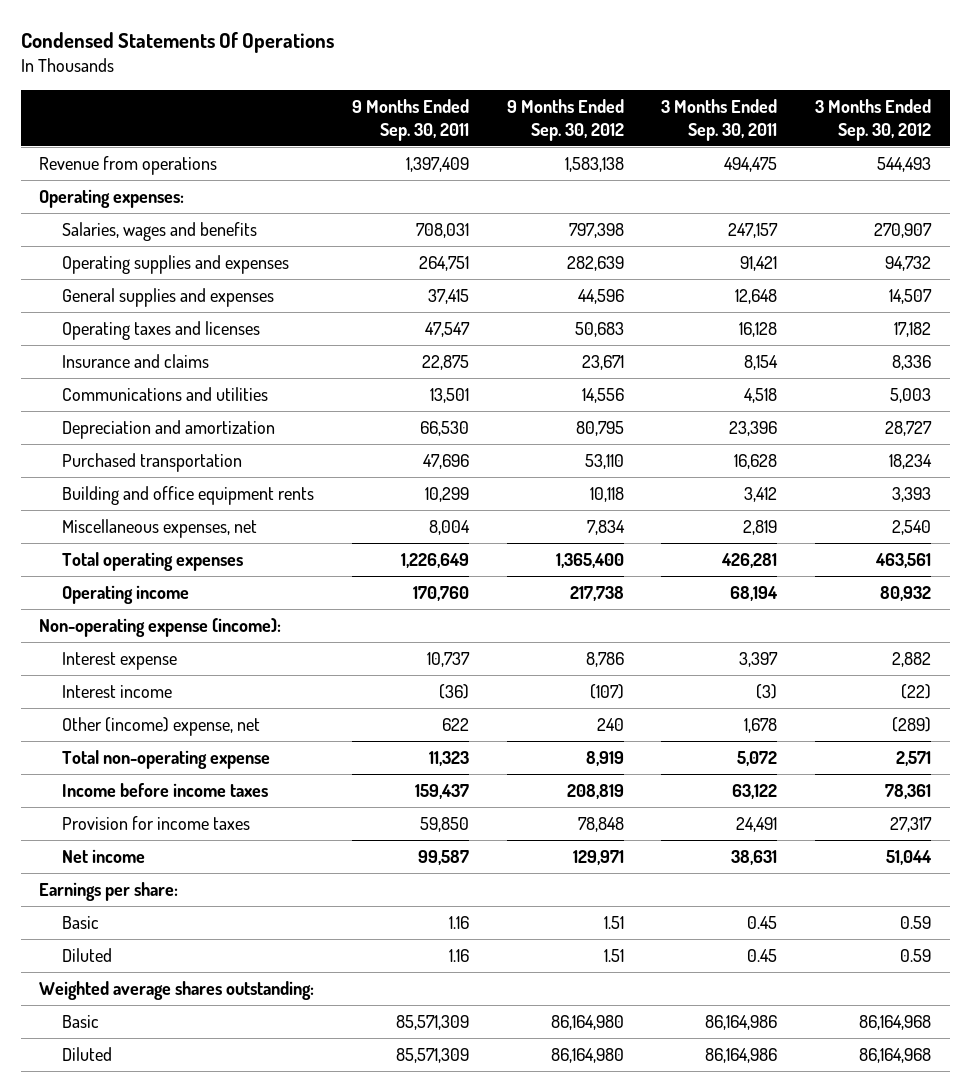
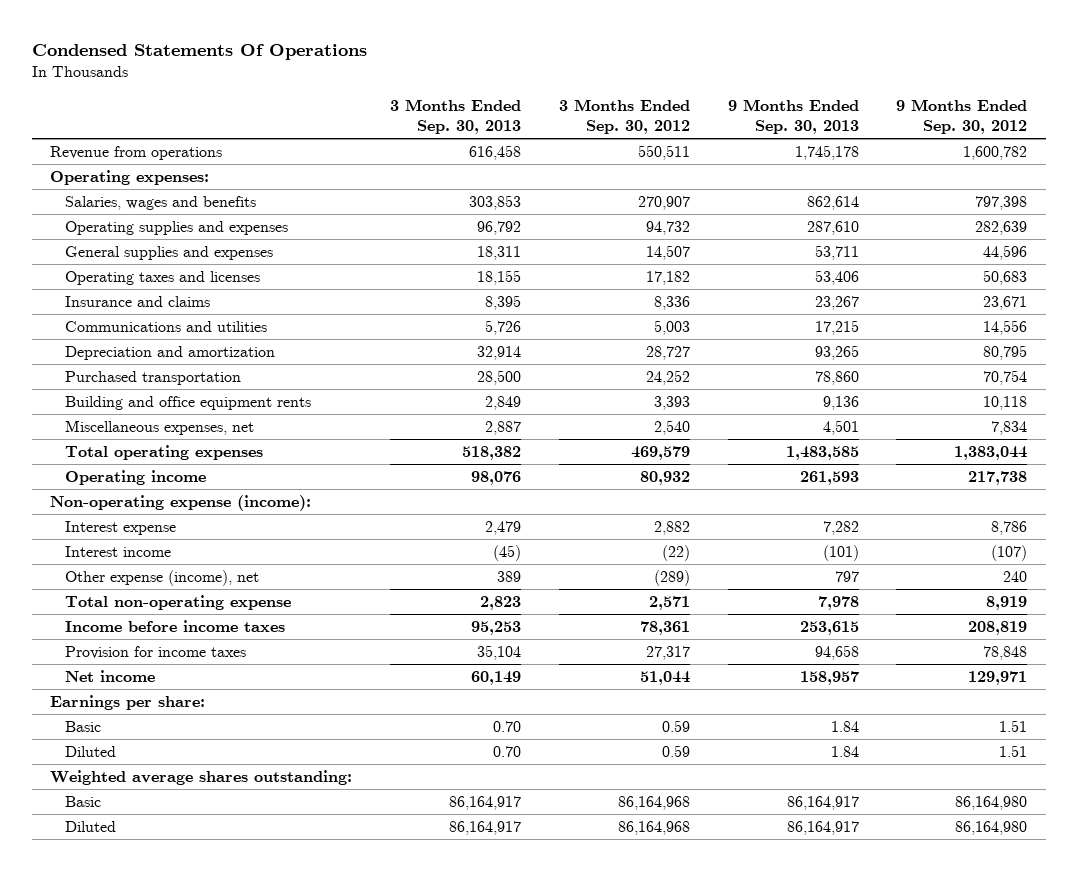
[352,99,470,141] 9 Months Ended Sep. 30, 2011 -> none
[661,99,778,141] 3 Months Ended Sep. 30, 2011 -> none
none -> [390,98,522,135] 3 Months Ended Sep. 30, 2013
none -> [727,98,859,135] 9 Months Ended Sep. 30, 2013
[564,157,624,173] 1,583,138 -> [963,145,1028,160] 1,600,782
[876,157,931,173] 544,493 -> [637,144,690,160] 550,511
[584,454,624,470] 53,110 -> [983,369,1028,385] 70,754
[888,454,932,470] 18,234 -> [645,369,690,385] 24,252
[555,553,624,569] 1,365,400 -> [954,445,1028,460] 1,383,044
[874,553,931,569] 463,561 -> [630,445,690,460] 469,579
[62,717,261,737] Other (income) expense, net -> [65,569,260,586] Other expense (income), net

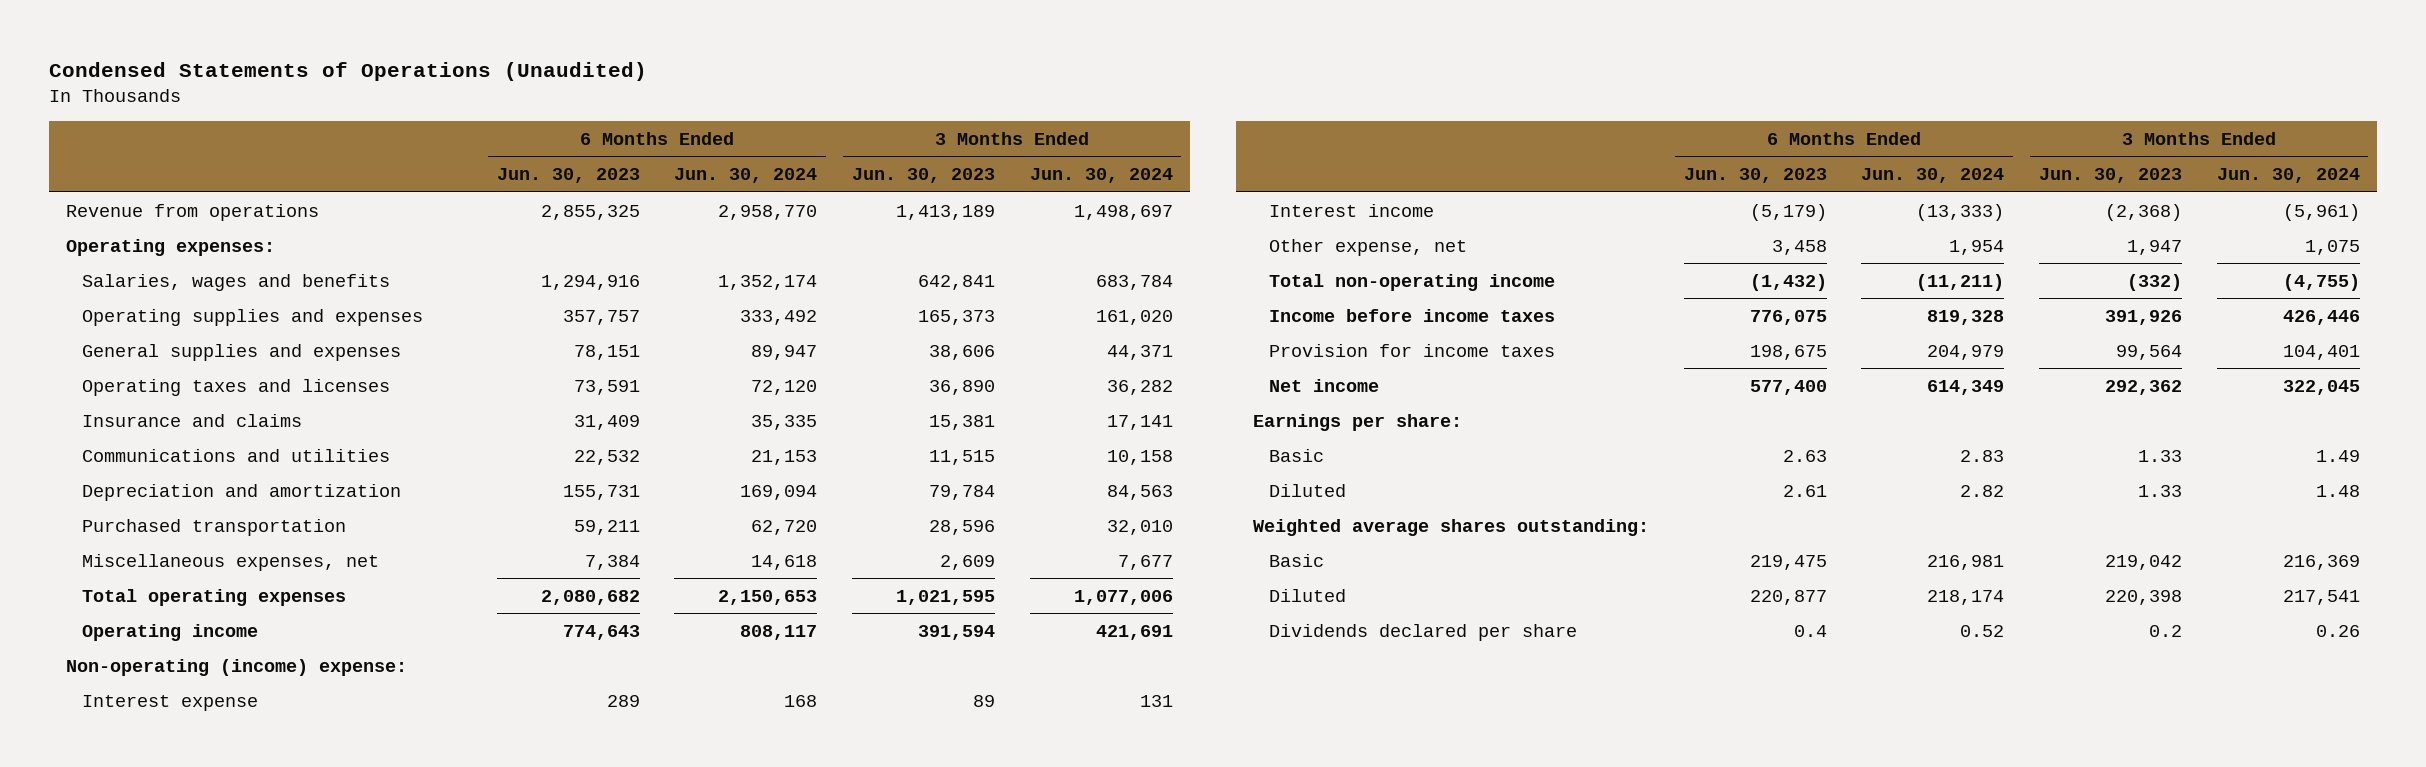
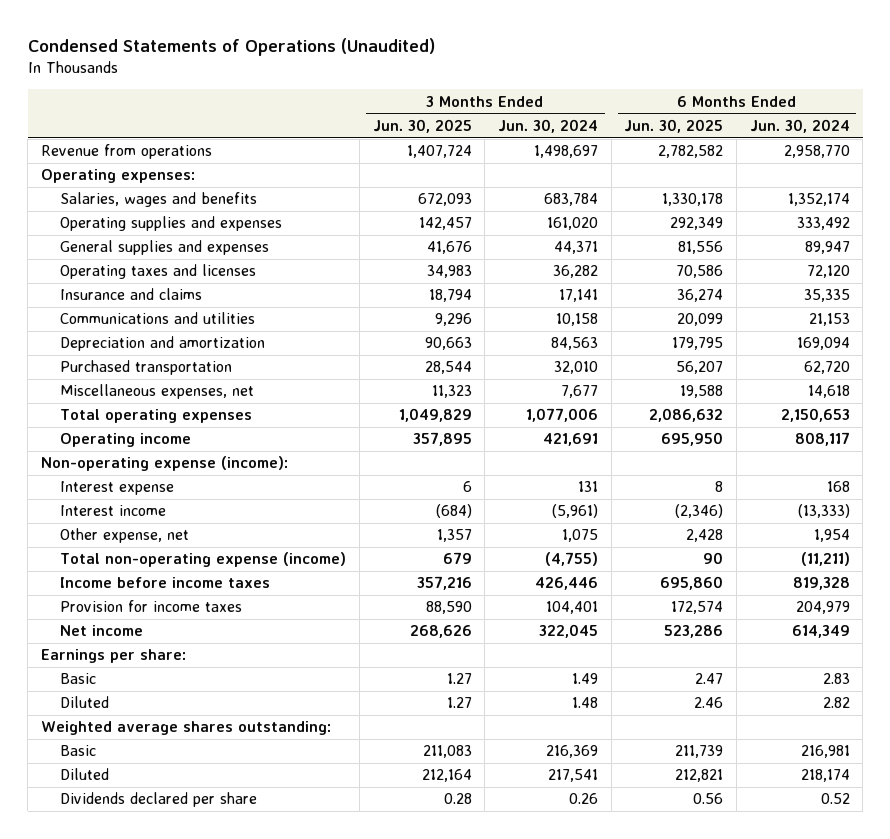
[496,167,640,183] Jun. 30, 2023 -> none
[851,167,995,183] Jun. 30, 2023 -> none
none -> [372,118,472,133] Jun. 30, 2025
none -> [624,118,724,133] Jun. 30, 2025
[66,658,408,676] Non-operating (income) expense: -> [40,456,288,472] Non-operating expense (income):
[1269,273,1556,291] Total non-operating income -> [60,552,347,568] Total non-operating expense (income)

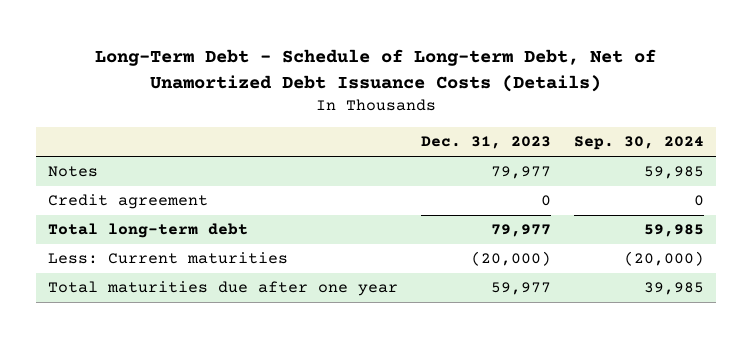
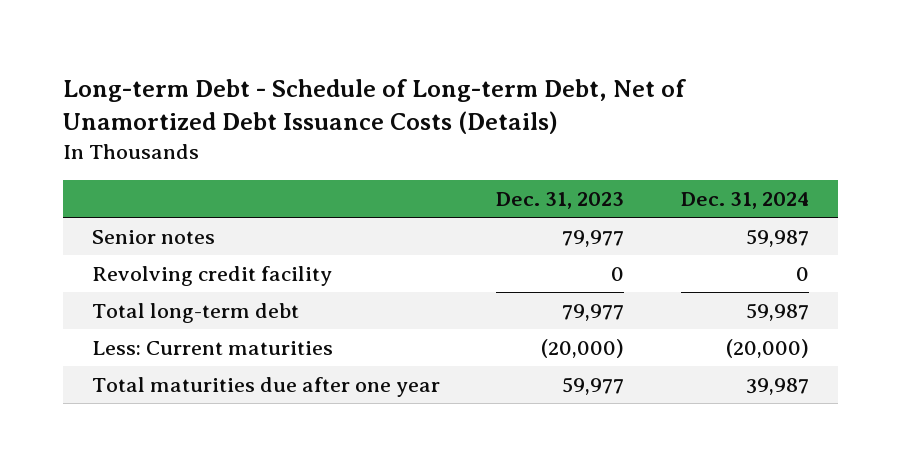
[95,49,657,92] Long-Term Debt - Schedule of Long-term Debt, Net of Unamortized Debt Issuance Costs (Details) -> [63,78,687,134] Long-term Debt - Schedule of Long-term Debt, Net of Unamortized Debt Issuance Costs (Details)
[574,136,705,151] Sep. 30, 2024 -> none
none -> [681,192,810,210] Dec. 31, 2024
[47,166,98,178] Notes -> [91,229,215,244] Senior notes
[47,194,208,210] Credit agreement -> [91,265,332,286] Revolving credit facility

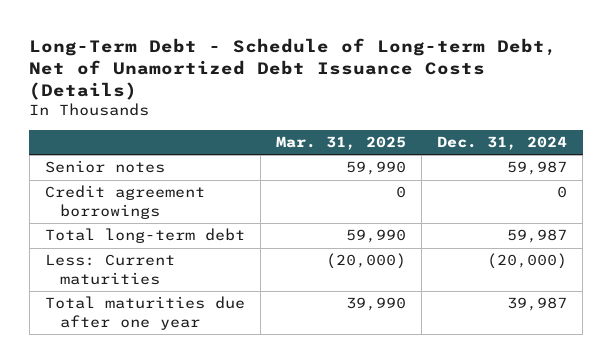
[63,78,687,134] Long-term Debt - Schedule of Long-term Debt, Net of Unamortized Debt Issuance Costs (Details) -> [29,37,558,101] Long-Term Debt - Schedule of Long-term Debt, Net of Unamortized Debt Issuance Costs (Details)
[496,192,625,210] Dec. 31, 2023 -> none
none -> [276,136,407,151] Mar. 31, 2025
[91,265,332,286] Revolving credit facility -> [44,185,205,219] Credit agreement borrowings

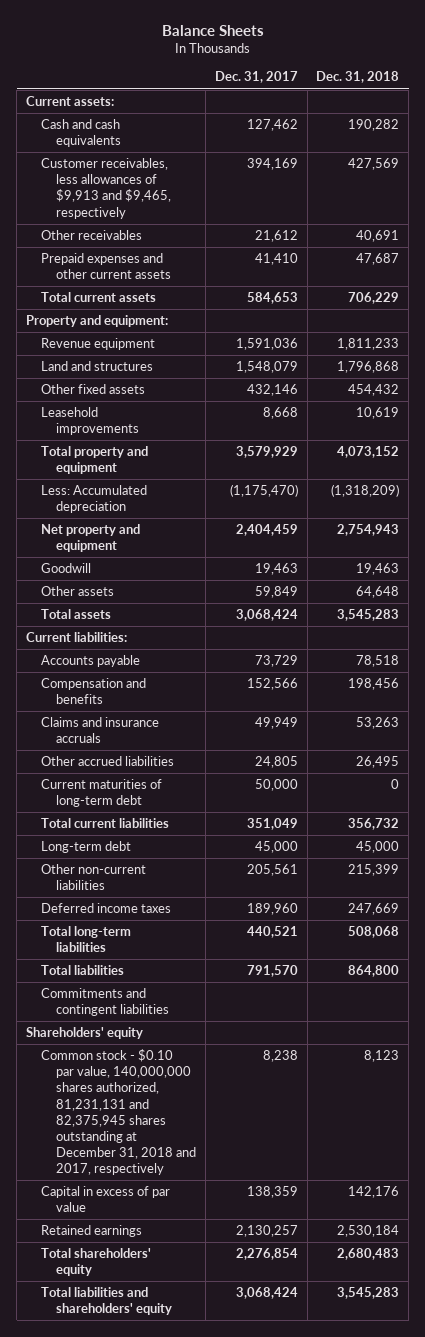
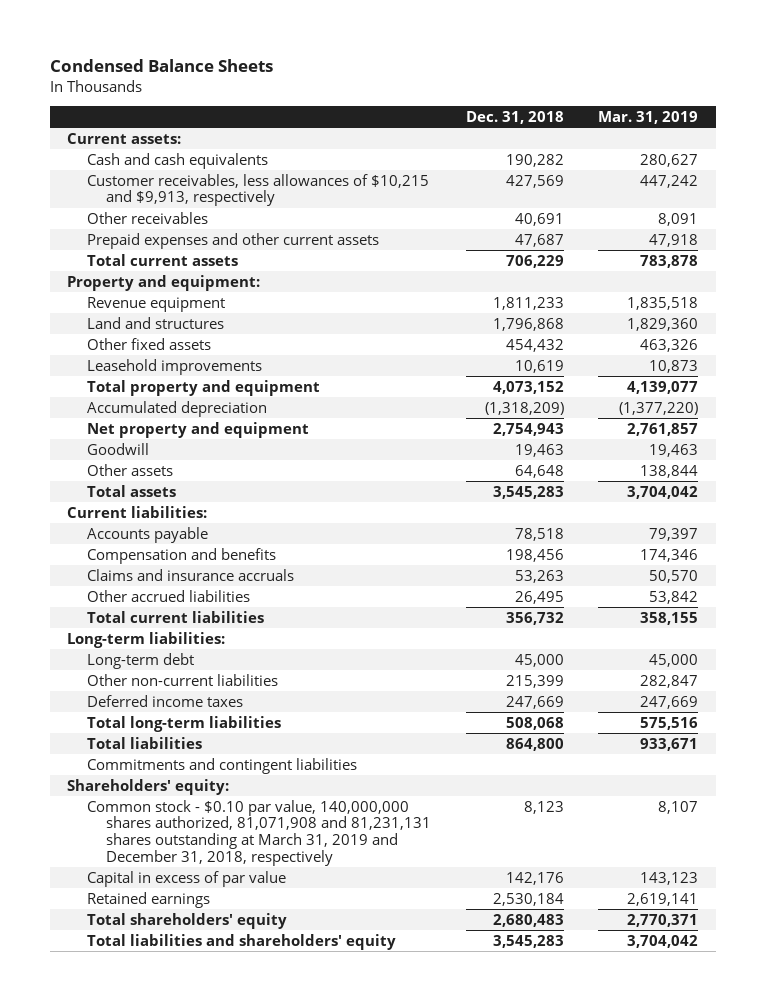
[161,24,264,36] Balance Sheets -> [50,59,274,73] Condensed Balance Sheets
[214,71,298,84] Dec. 31, 2017 -> none
none -> [598,110,699,124] Mar. 31, 2019
[41,158,172,219] Customer receivables, less allowances of $9,913 and $9,465, respectively -> [86,173,429,207] Customer receivables, less allowances of $10,215 and $9,913, respectively
[41,485,148,514] Less: Accumulated depreciation -> [86,400,267,417] Accumulated depreciation
[41,779,163,808] Current maturities of long-term debt -> none
none -> [67,631,226,648] Long-term liabilities:
[25,1027,143,1040] Shareholders' equity -> [67,778,230,795] Shareholders' equity:
[41,1049,197,1176] Common stock - $0.10 par value, 140,000,000 shares authorized, 81,231,131 and 82,375,945 shares outstanding at December 31, 2018 and 2017, respectively -> [86,799,431,866] Common stock - $0.10 par value, 140,000,000 shares authorized, 81,071,908 and 81,231,131 shares outstanding at March 31, 2019 and December 31, 2018, respectively

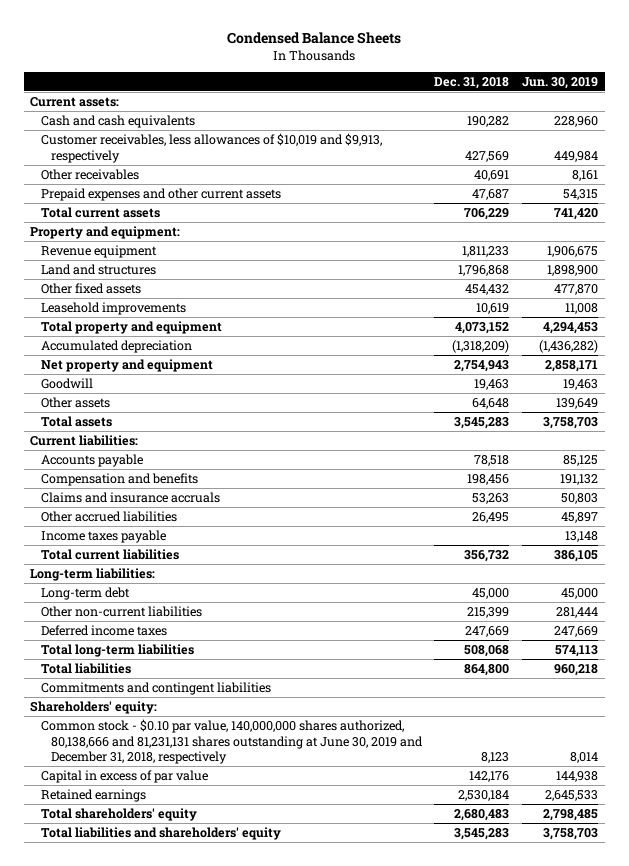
[598,110,699,124] Mar. 31, 2019 -> none
none -> [522,77,599,90] Jun. 30, 2019
[86,173,429,207] Customer receivables, less allowances of $10,215 and $9,913, respectively -> [40,132,382,163] Customer receivables, less allowances of $10,019 and $9,913, respectively
none -> [40,529,166,543] Income taxes payable
[86,799,431,866] Common stock - $0.10 par value, 140,000,000 shares authorized, 81,071,908 and 81,231,131 shares outstanding at March 31, 2019 and December 31, 2018, respectively -> [40,718,423,765] Common stock - $0.10 par value, 140,000,000 shares authorized, 80,138,666 and 81,231,131 shares outstanding at June 30, 2019 and December 31, 2018, respectively

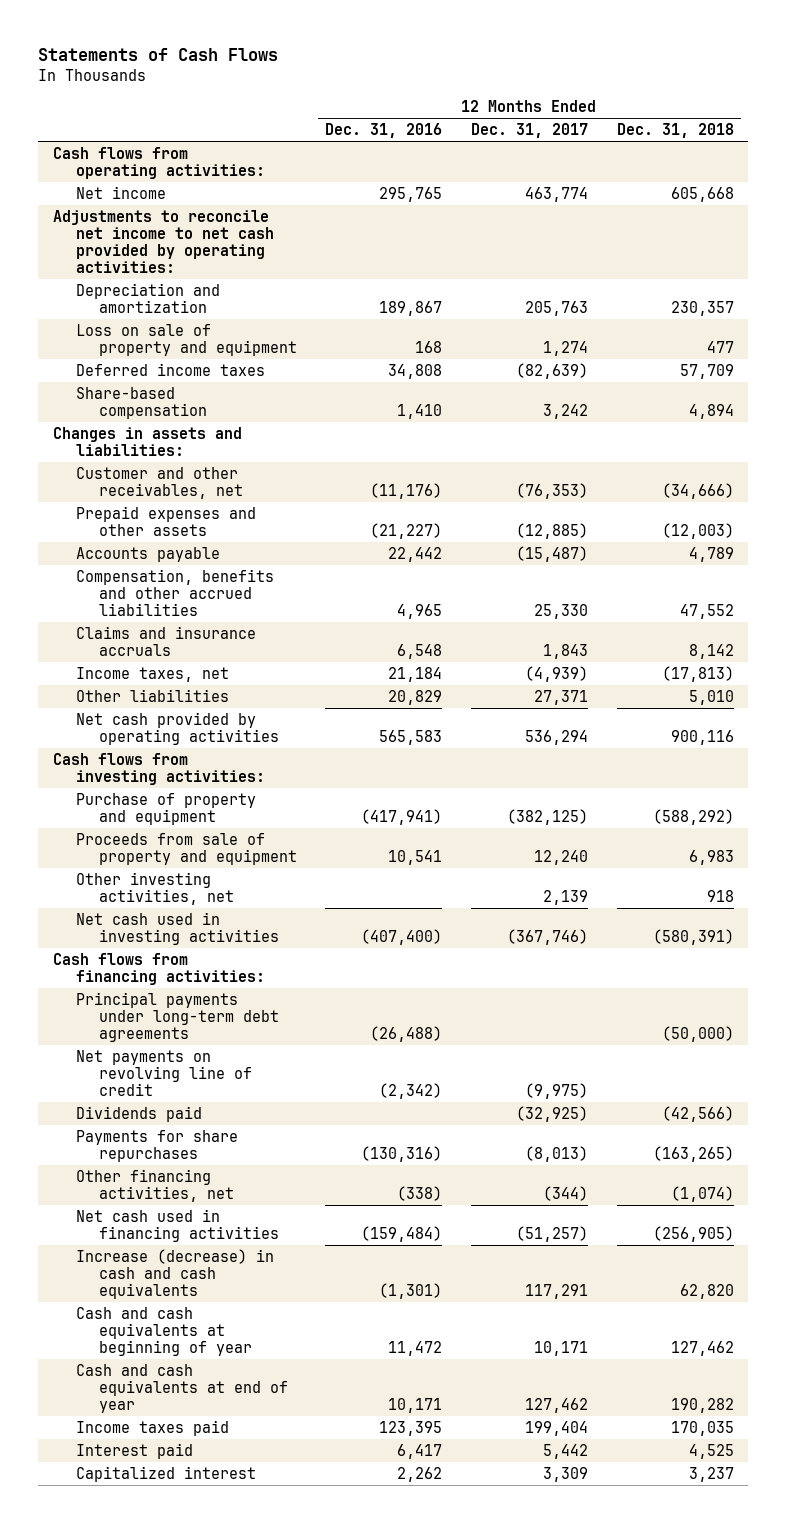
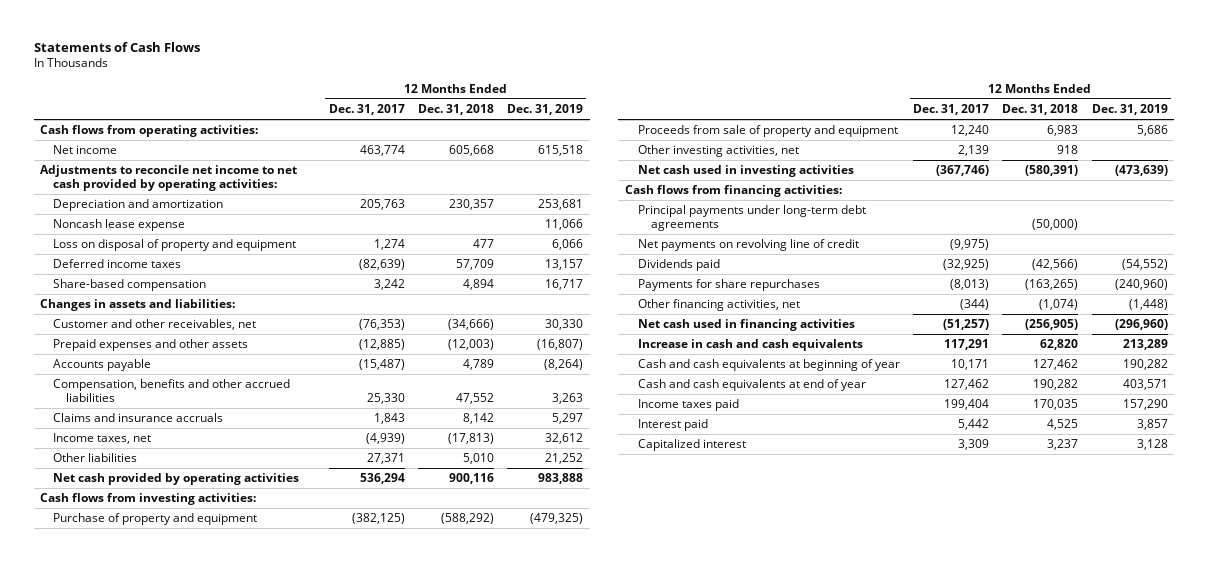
[325,123,443,139] Dec. 31, 2016 -> none
none -> [507,104,584,116] Dec. 31, 2019
none -> [53,219,186,232] Noncash lease expense
[75,323,297,356] Loss on sale of property and equipment -> [53,239,297,252] Loss on disposal of property and equipment
[75,1248,274,1299] Increase (decrease) in cash and cash equivalents -> [637,339,863,352] Increase in cash and cash equivalents

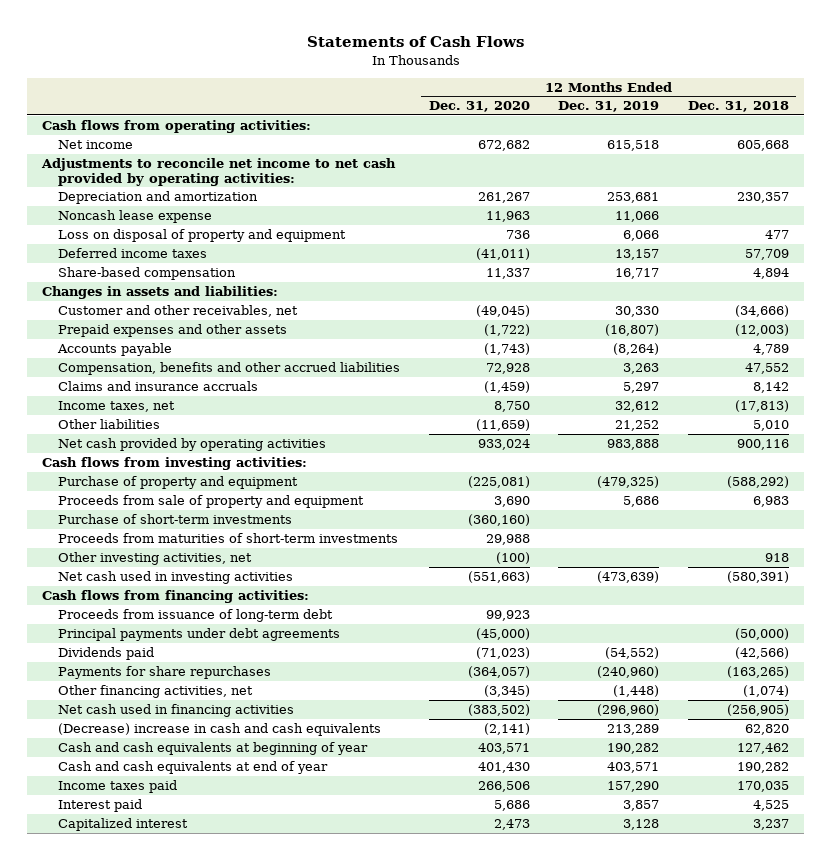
[328,104,405,116] Dec. 31, 2017 -> none
none -> [428,101,530,113] Dec. 31, 2020
none -> [57,514,292,525] Purchase of short-term investments
none -> [57,533,398,544] Proceeds from maturities of short-term investments
[637,239,859,252] Net payments on revolving line of credit -> none
none -> [57,609,333,623] Proceeds from issuance of long-term debt
[637,205,866,231] Principal payments under long-term debt agreements -> [57,628,340,642] Principal payments under debt agreements
[637,339,863,352] Increase in cash and cash equivalents -> [57,723,381,737] (Decrease) increase in cash and cash equivalents

